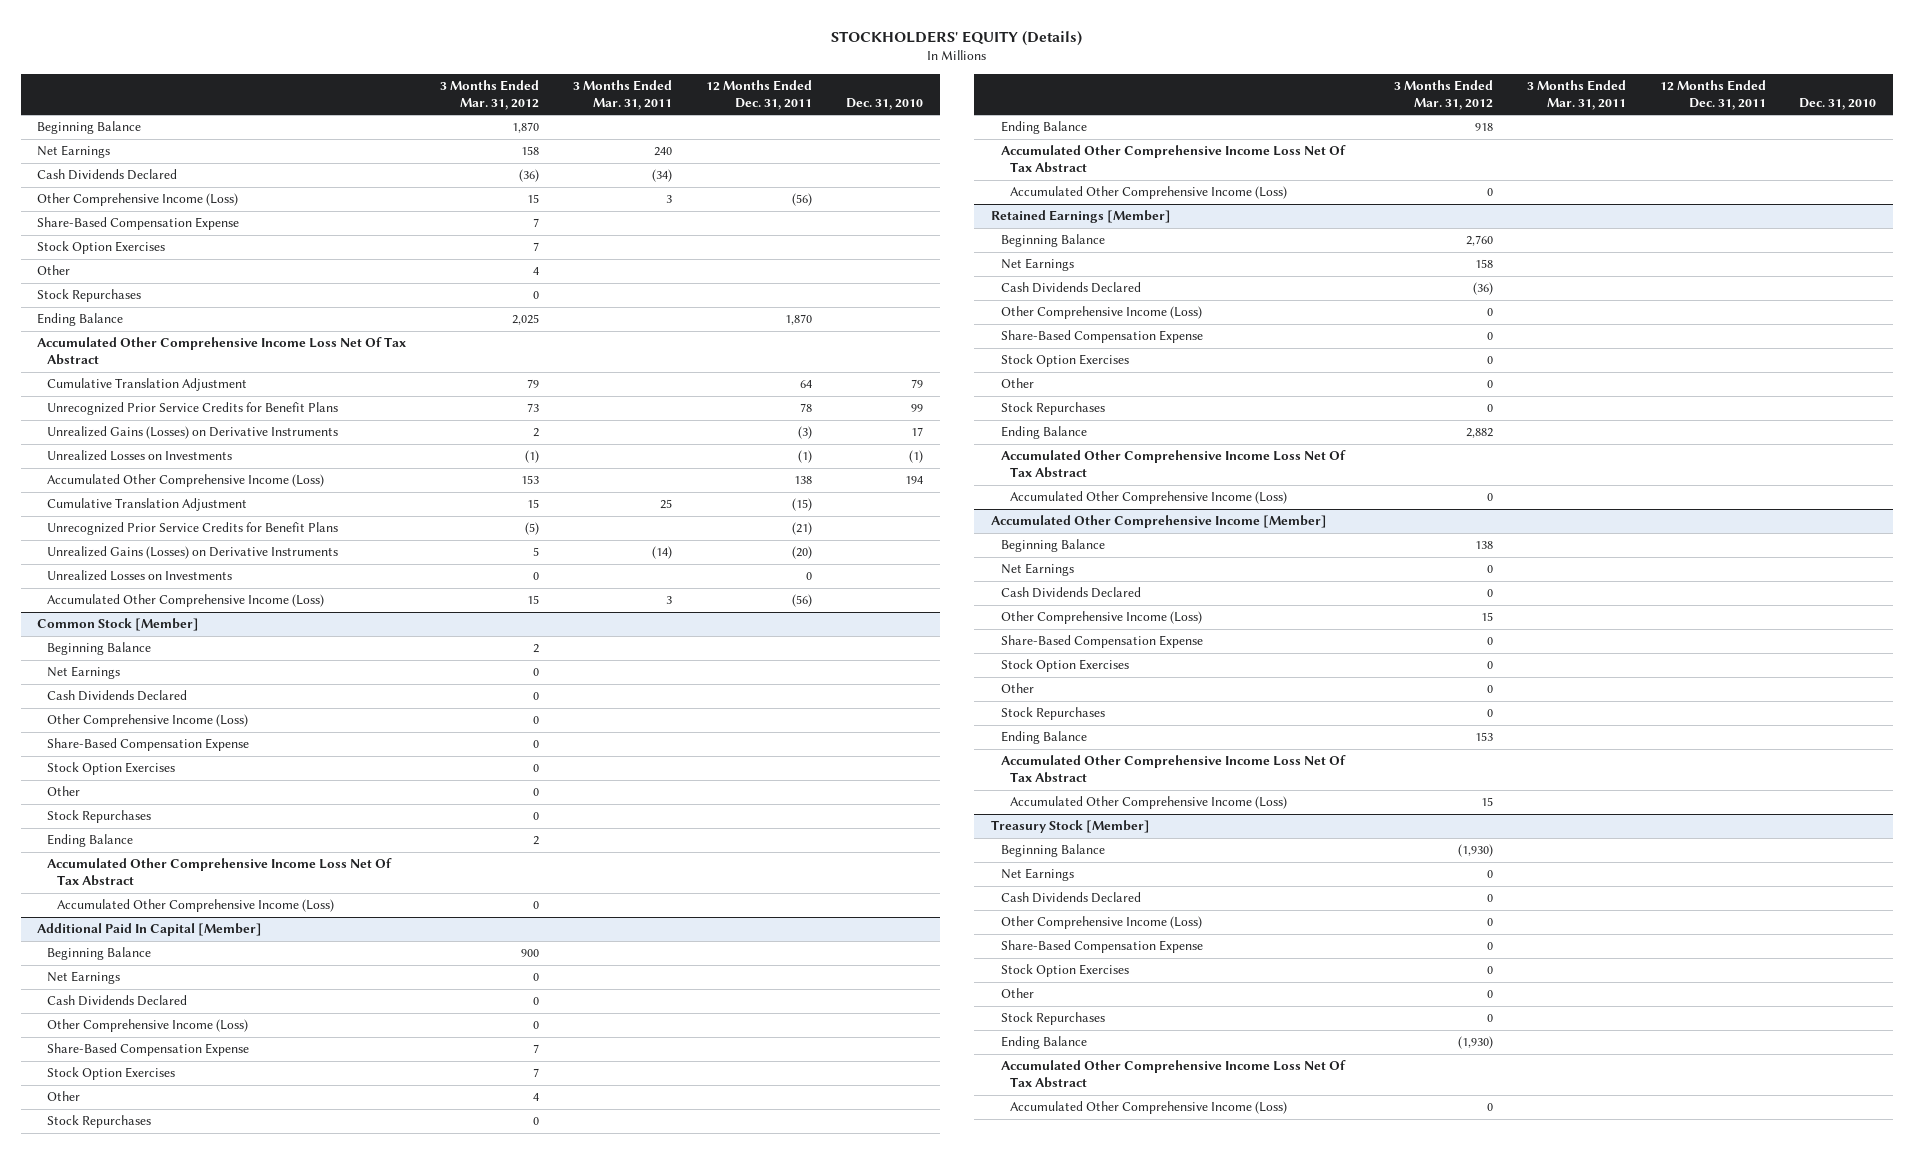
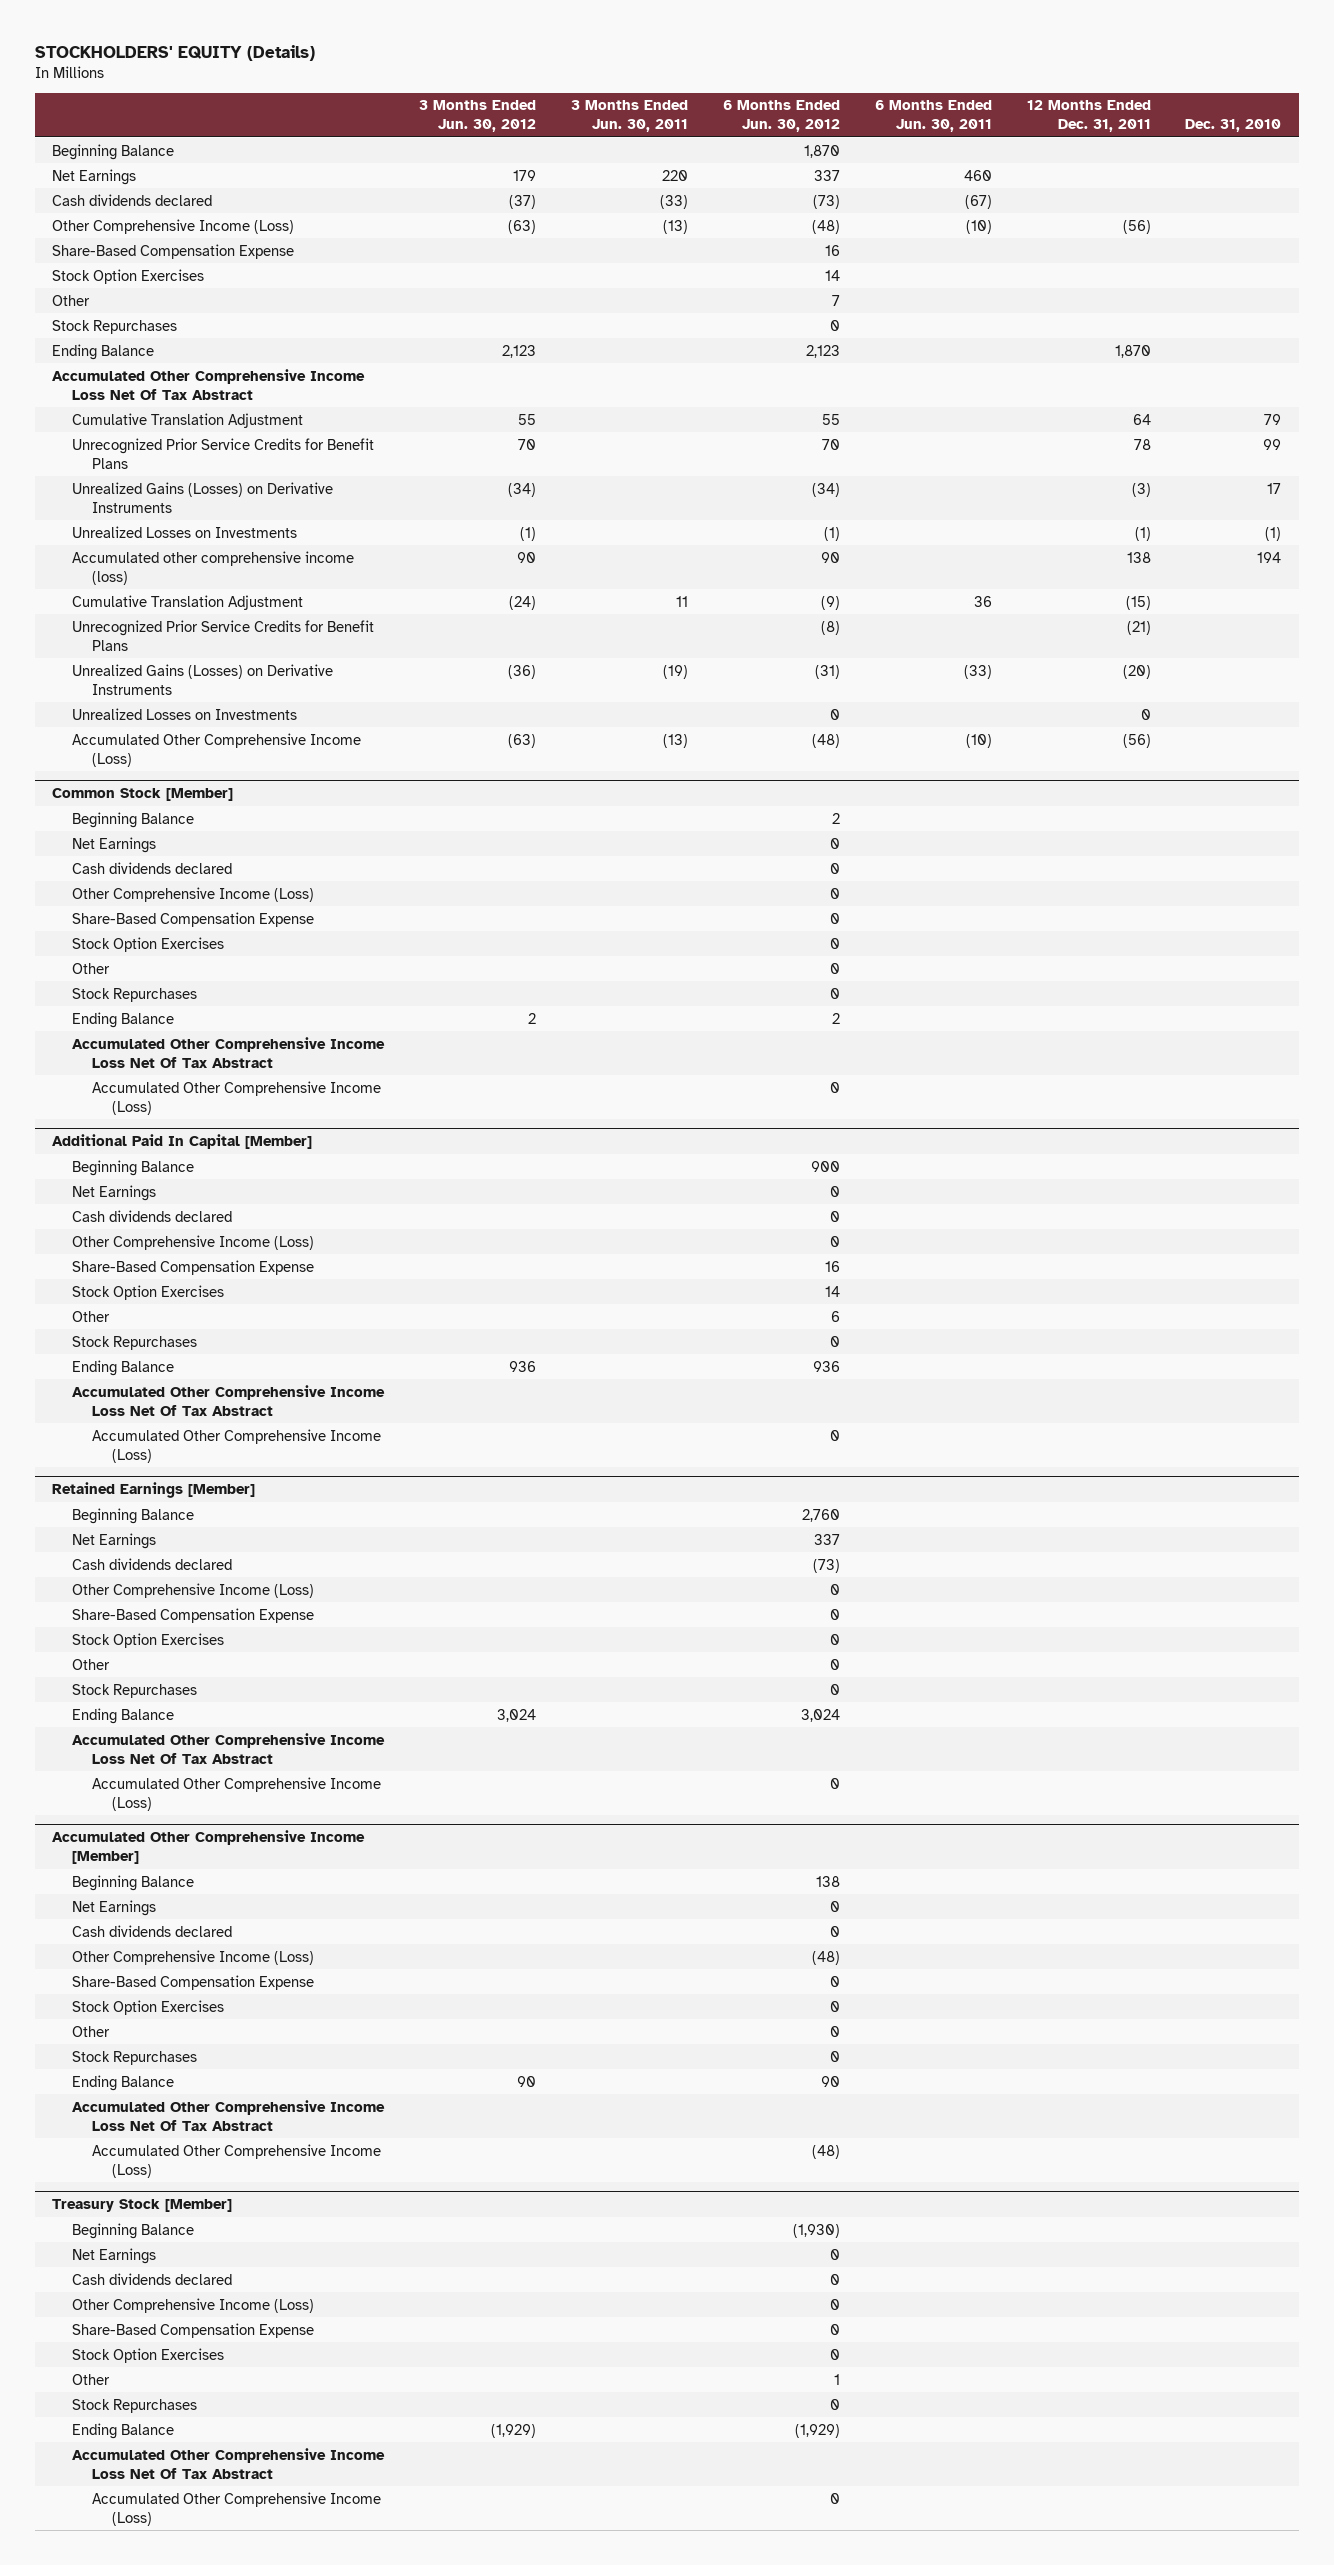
[440,79,540,110] 3 Months Ended Mar. 31, 2012 -> none
[573,79,673,110] 3 Months Ended Mar. 31, 2011 -> none
none -> [419,100,537,133] 3 Months Ended Jun. 30, 2012
none -> [570,100,688,133] 3 Months Ended Jun. 30, 2011
none -> [722,100,840,133] 6 Months Ended Jun. 30, 2012
none -> [874,100,992,133] 6 Months Ended Jun. 30, 2011
[37,169,178,181] Cash Dividends Declared -> [52,193,213,206] Cash dividends declared
[47,474,325,488] Accumulated Other Comprehensive Income (Loss) -> [72,550,355,585] Accumulated other comprehensive income (loss)
[47,690,188,702] Cash Dividends Declared -> [72,861,233,874] Cash dividends declared
[47,995,188,1007] Cash Dividends Declared -> [72,1209,233,1222] Cash dividends declared
[1000,282,1141,294] Cash Dividends Declared -> [72,1557,233,1570] Cash dividends declared
[1000,587,1141,599] Cash Dividends Declared -> [72,1924,233,1937] Cash dividends declared
[1000,892,1141,904] Cash Dividends Declared -> [72,2272,233,2285] Cash dividends declared

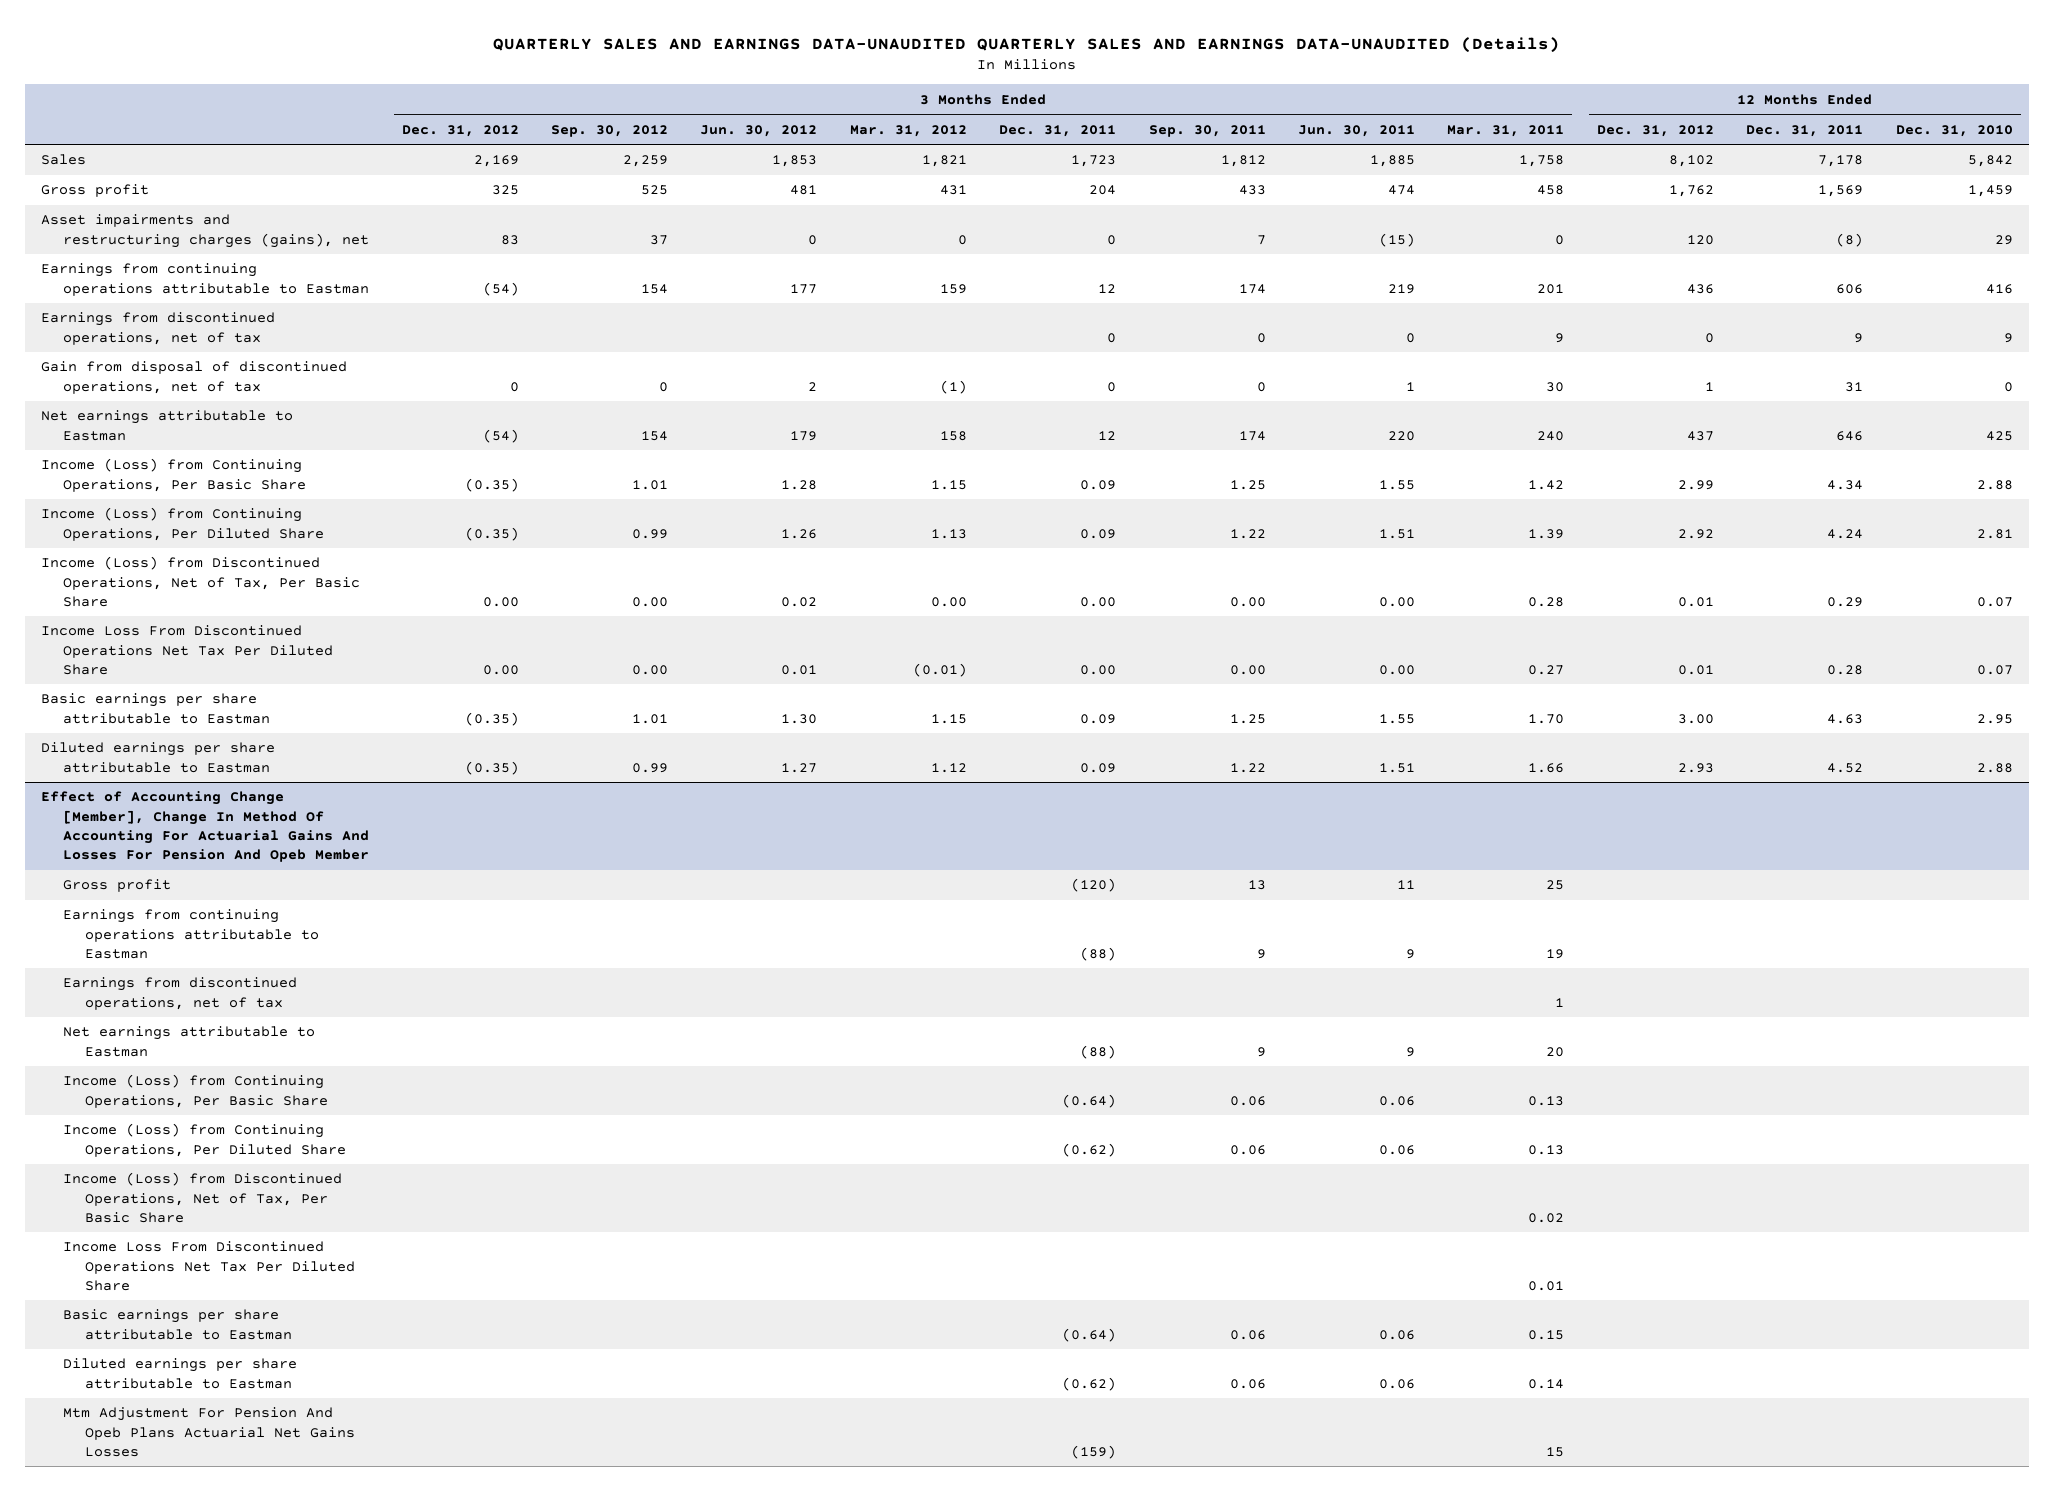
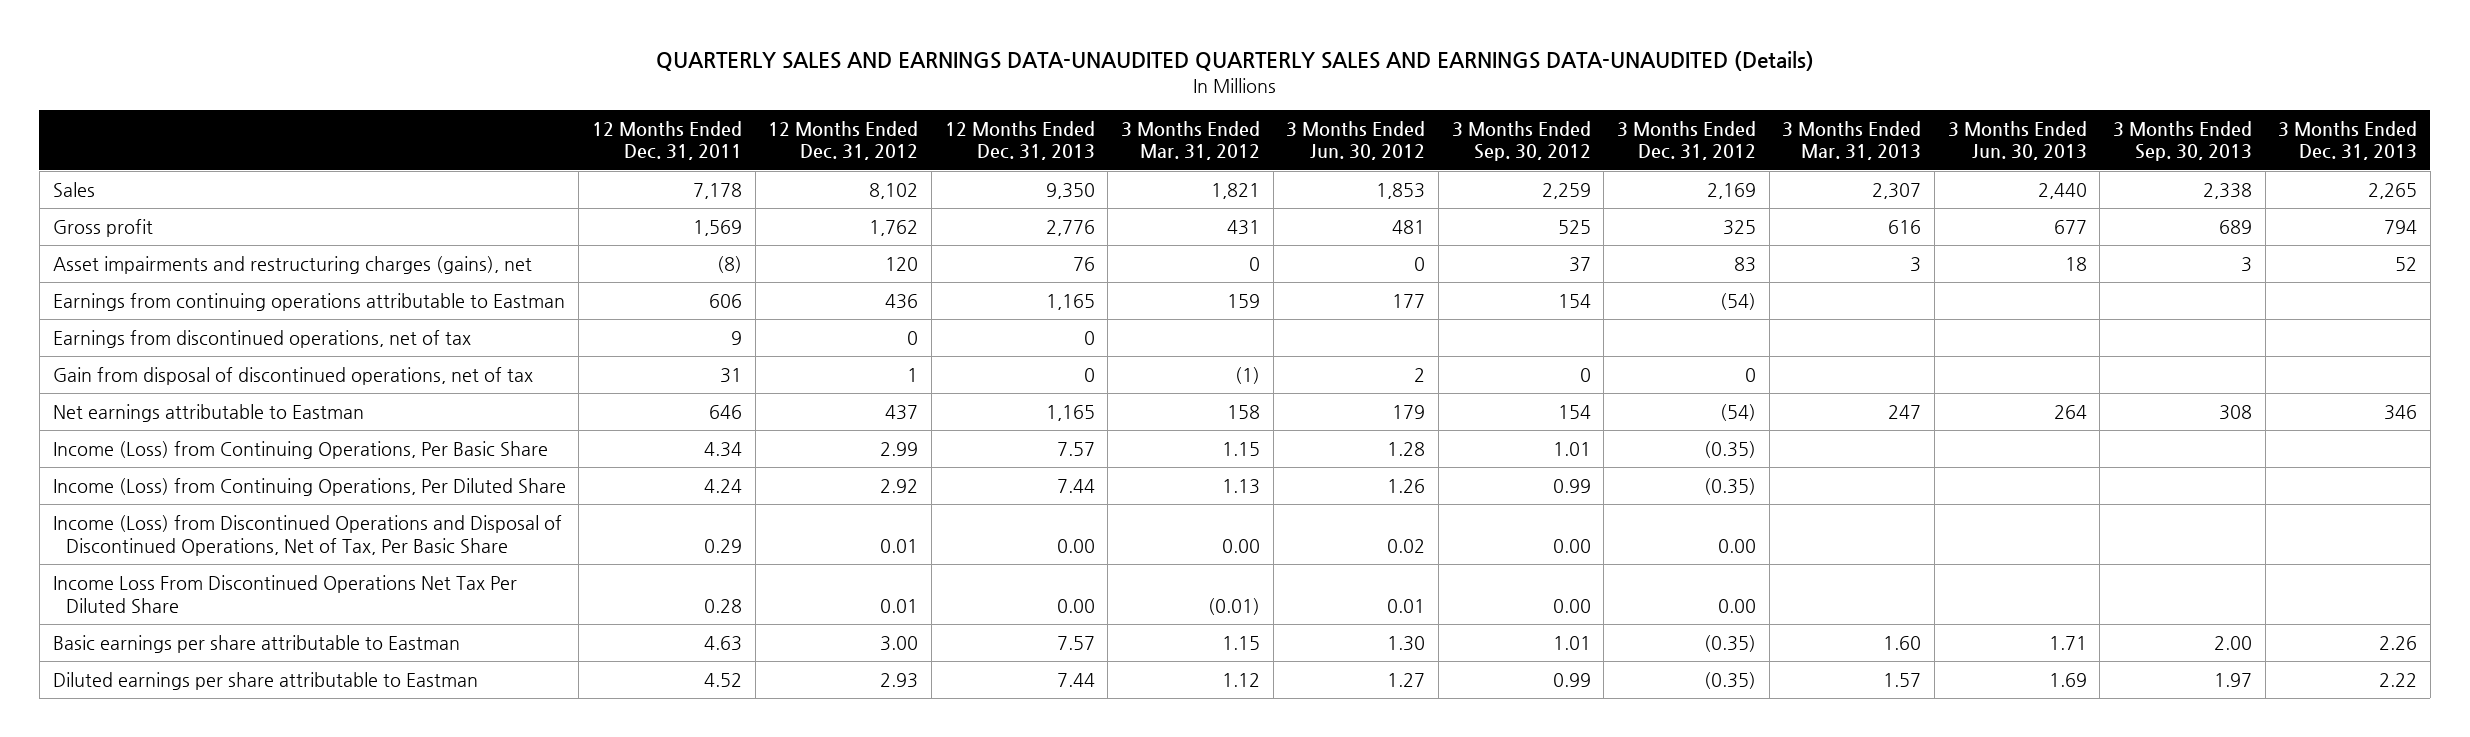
[999,124,1117,137] Dec. 31, 2011 -> none
[1148,124,1266,137] Sep. 30, 2011 -> none
[1297,124,1415,137] Jun. 30, 2011 -> none
[1447,124,1565,137] Mar. 31, 2011 -> none
[1895,124,2013,137] Dec. 31, 2010 -> none
none -> [944,120,1095,161] 12 Months Ended Dec. 31, 2013
none -> [1782,120,1922,161] 3 Months Ended Mar. 31, 2013
none -> [1947,120,2087,161] 3 Months Ended Jun. 30, 2013
none -> [2112,120,2252,162] 3 Months Ended Sep. 30, 2013
none -> [2278,120,2418,161] 3 Months Ended Dec. 31, 2013
[41,556,361,607] Income (Loss) from Discontinued Operations, Net of Tax, Per Basic Share -> [52,514,562,556] Income (Loss) from Discontinued Operations and Disposal of Discontinued Operations, Net of Tax, Per Basic Share
[41,791,370,863] Effect of Accounting Change [Member], Change In Method Of Accounting For Actuarial Gains And Losses For Pension And Opeb Member -> none
[63,879,172,893] Gross profit -> none
[63,909,320,959] Earnings from continuing operations attributable to Eastman -> none
[63,977,298,1010] Earnings from discontinued operations, net of tax -> none
[63,1026,316,1057] Net earnings attributable to Eastman -> none
[63,1074,329,1108] Income (Loss) from Continuing Operations, Per Basic Share -> none
[63,1123,347,1157] Income (Loss) from Continuing Operations, Per Diluted Share -> none
[63,1172,343,1223] Income (Loss) from Discontinued Operations, Net of Tax, Per Basic Share -> none
[63,1241,356,1291] Income Loss From Discontinued Operations Net Tax Per Diluted Share -> none
[63,1309,293,1340] Basic earnings per share attributable to Eastman -> none
[63,1358,298,1389] Diluted earnings per share attributable to Eastman -> none
[63,1407,356,1457] Mtm Adjustment For Pension And Opeb Plans Actuarial Net Gains Losses -> none

